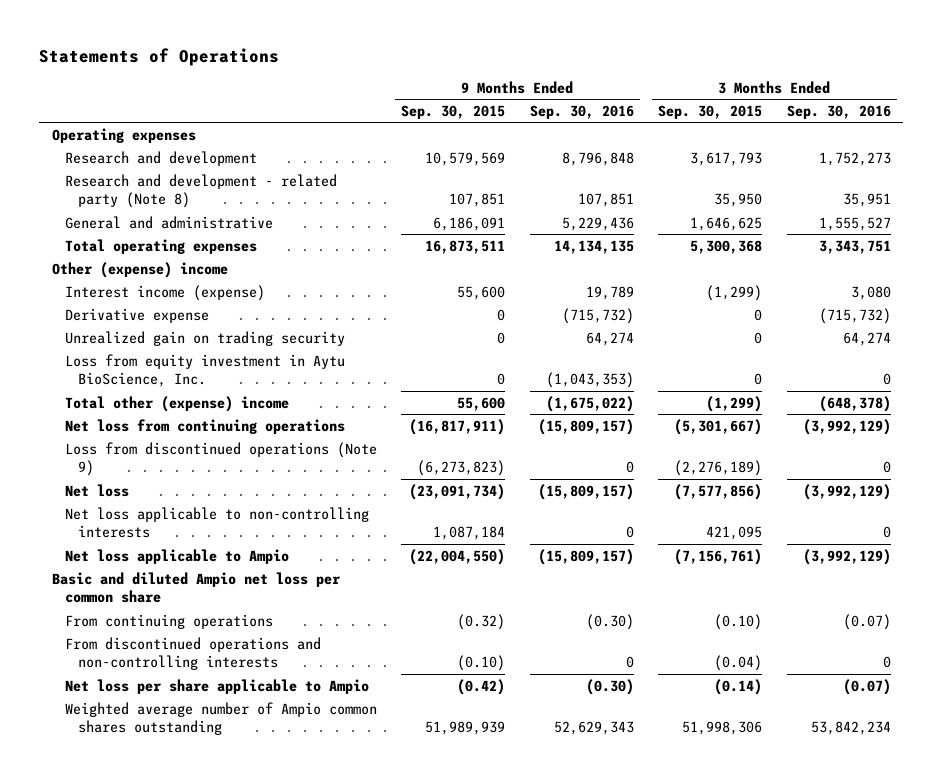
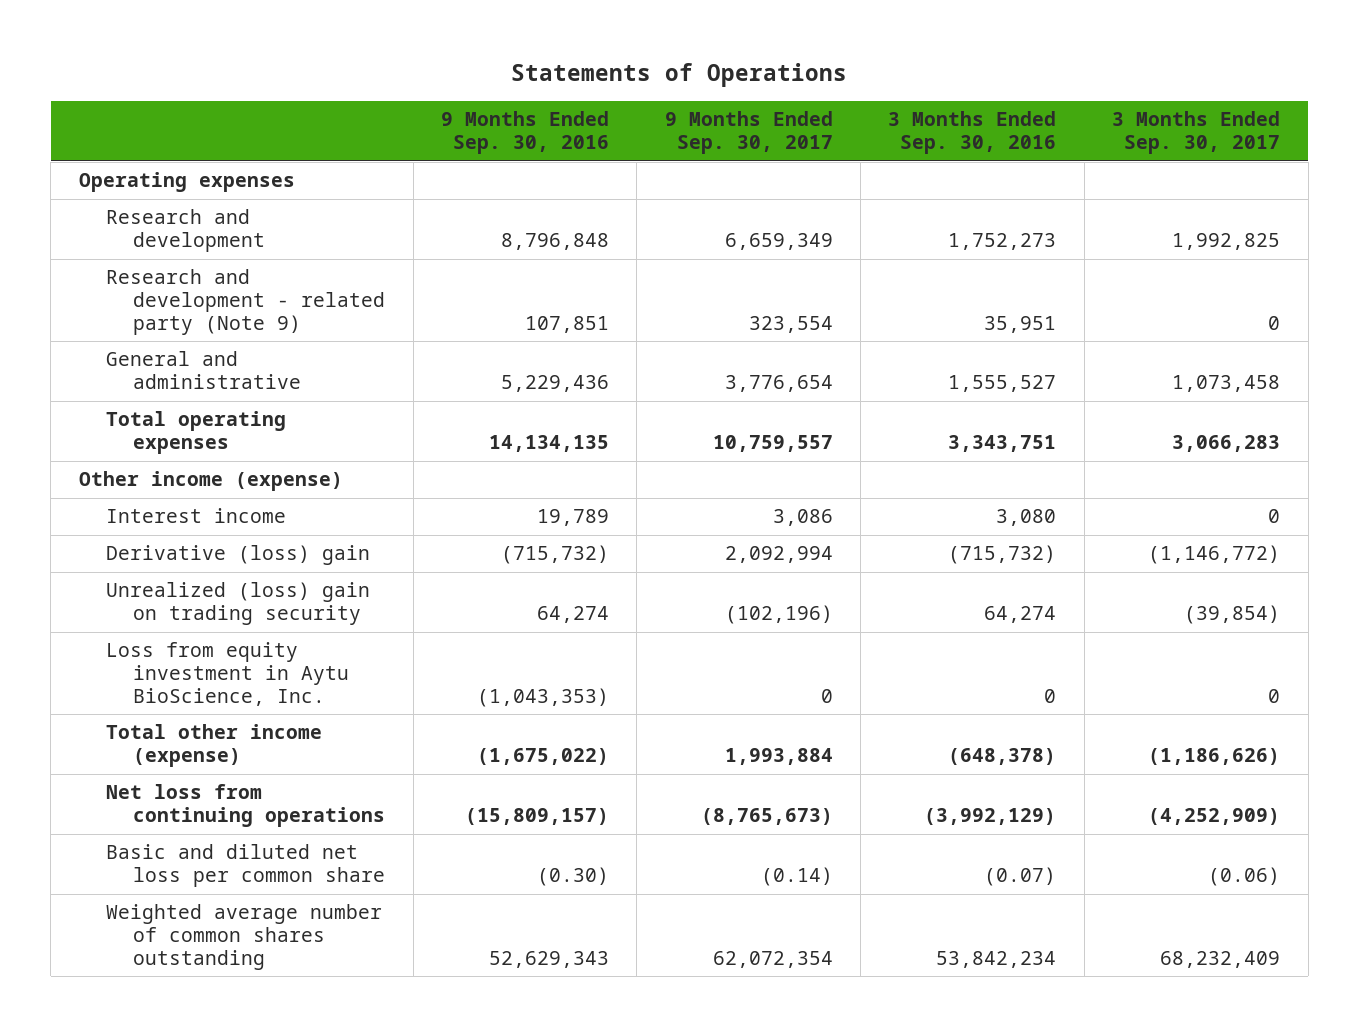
[401,105,506,120] Sep. 30, 2015 -> none
[658,105,763,120] Sep. 30, 2015 -> none
none -> [664,111,833,155] 9 Months Ended Sep. 30, 2017
none -> [1112,111,1281,155] 3 Months Ended Sep. 30, 2017
[64,173,337,209] Research and development - related party (Note 8) -> [105,269,386,336] Research and development - related party (Note 9)
[51,261,228,278] Other (expense) income -> [78,471,343,492] Other income (expense)
[64,284,265,301] Interest income (expense) -> [105,508,286,524] Interest income
[64,307,209,323] Derivative expense -> [105,545,370,566] Derivative (loss) gain
[64,330,345,346] Unrealized gain on trading security -> [105,582,370,626] Unrealized (loss) gain on trading security
[64,395,289,412] Total other (expense) income -> [105,724,322,768] Total other income (expense)
[64,441,377,477] Loss from discontinued operations (Note 9) -> none
[64,483,129,497] Net loss -> none
[64,506,369,539] Net loss applicable to non-controlling interests -> none
[64,548,289,564] Net loss applicable to Ampio -> none
[51,571,341,604] Basic and diluted Ampio net loss per common share -> none
[64,613,273,629] From continuing operations -> none
[64,636,321,671] From discontinued operations and non-controlling interests -> none
[64,678,369,694] Net loss per share applicable to Ampio -> [105,844,386,888] Basic and diluted net loss per common share
[64,701,377,736] Weighted average number of Ampio common shares outstanding -> [105,904,382,971] Weighted average number of common shares outstanding

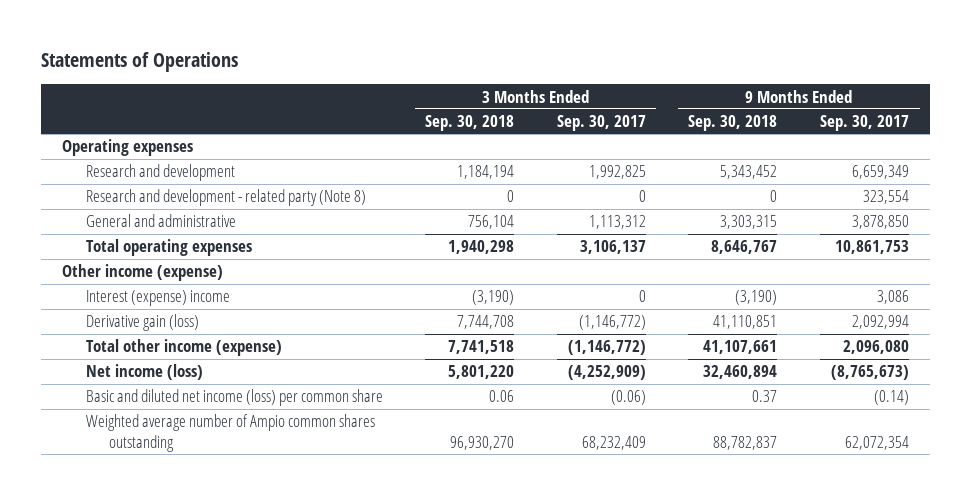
[440,111,609,155] 9 Months Ended Sep. 30, 2016 -> none
[888,111,1057,155] 3 Months Ended Sep. 30, 2016 -> none
none -> [425,115,515,132] Sep. 30, 2018
none -> [688,115,778,132] Sep. 30, 2018
[105,269,386,336] Research and development - related party (Note 9) -> [85,189,366,207] Research and development - related party (Note 8)
[724,375,833,393] 3,776,654 -> [852,215,910,230] 3,878,850
[1172,375,1281,393] 1,073,458 -> [588,215,646,230] 1,113,312
[712,435,833,453] 10,759,557 -> [835,240,910,255] 10,861,753
[1172,435,1281,453] 3,066,283 -> [579,240,646,255] 3,106,137
[105,582,370,626] Unrealized (loss) gain on trading security -> none
[105,642,350,707] Loss from equity investment in Aytu BioScience, Inc. -> none
[105,508,286,524] Interest income -> [85,290,230,307] Interest (expense) income
[105,545,370,566] Derivative (loss) gain -> [85,314,199,332] Derivative gain (loss)
[724,748,833,766] 1,993,884 -> [843,340,910,355] 2,096,080
[1148,748,1281,766] (1,186,626) -> [567,340,646,356] (1,146,772)
[105,784,386,828] Net loss from continuing operations -> [85,364,203,381] Net income (loss)
[105,844,386,888] Basic and diluted net loss per common share -> [85,389,383,407] Basic and diluted net income (loss) per common share
[105,904,382,971] Weighted average number of common shares outstanding -> [85,414,375,452] Weighted average number of Ampio common shares outstanding

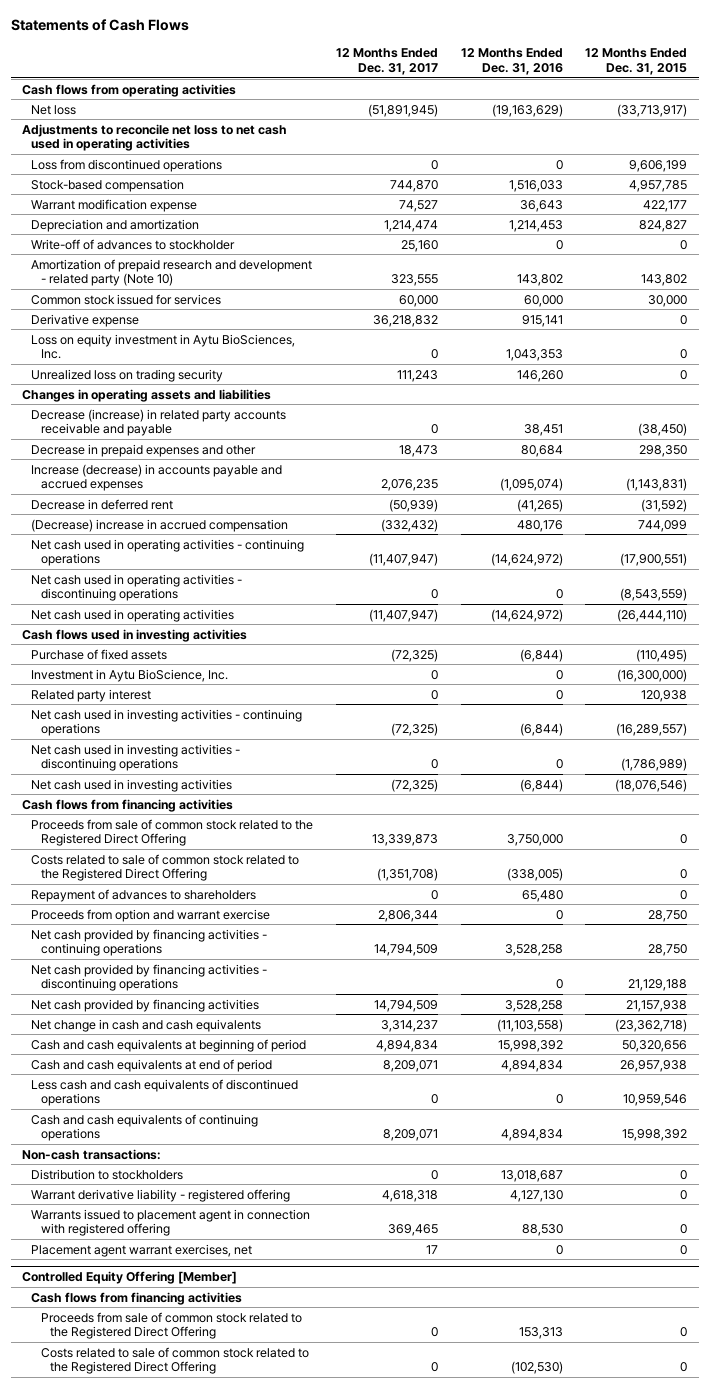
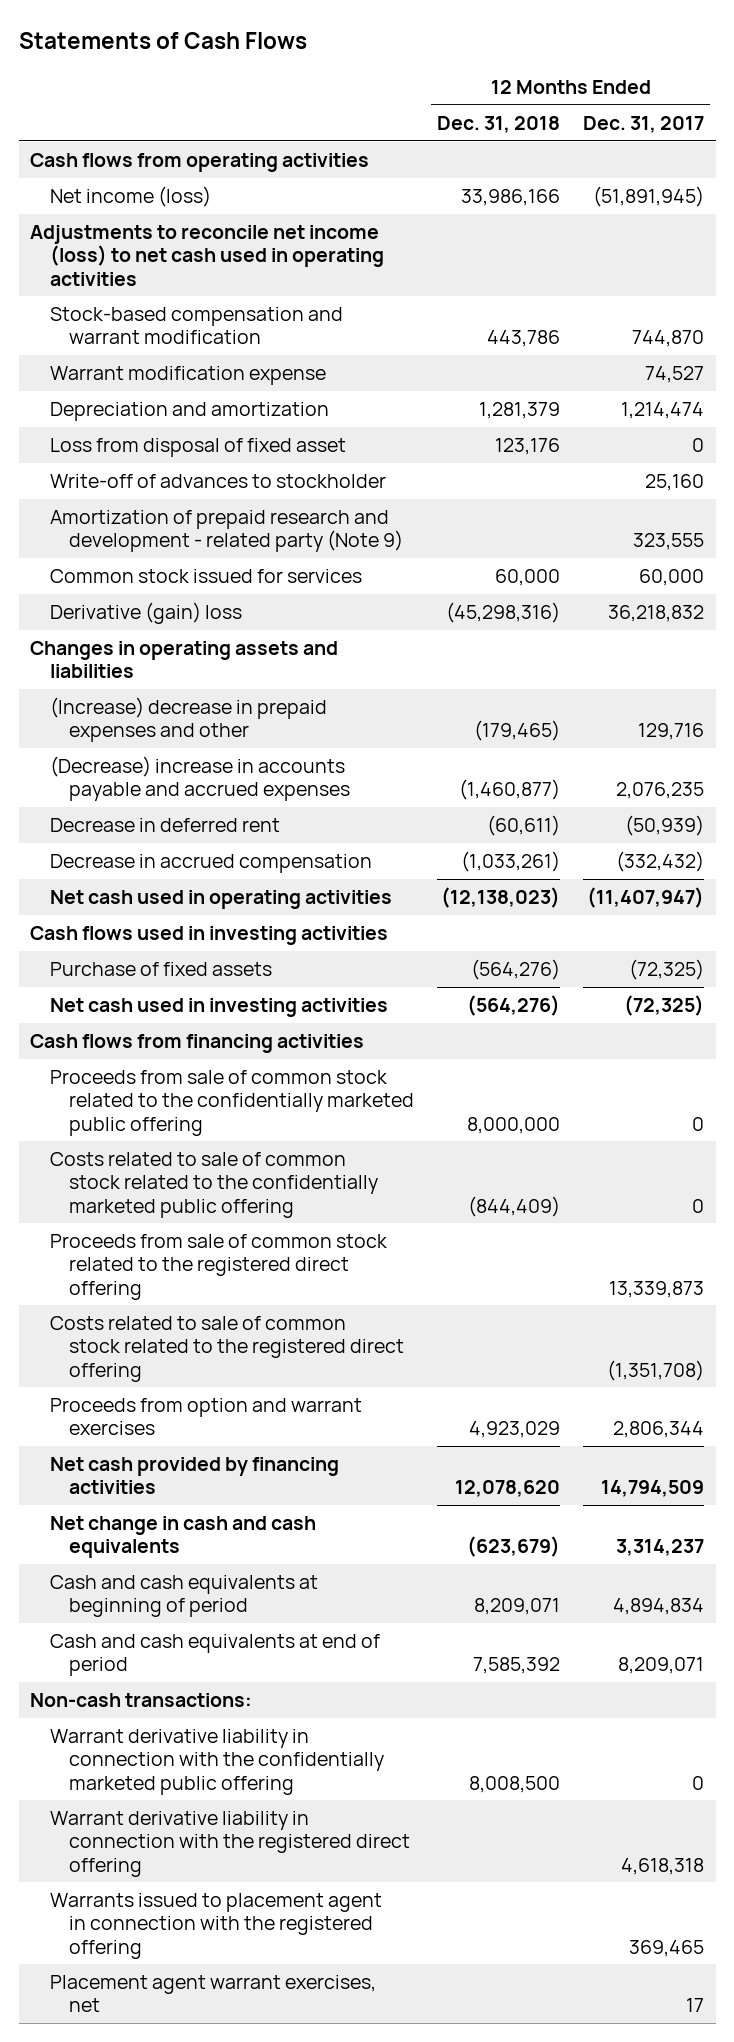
[460,48,563,76] 12 Months Ended Dec. 31, 2016 -> none
[585,48,688,76] 12 Months Ended Dec. 31, 2015 -> none
none -> [437,115,561,133] Dec. 31, 2018
[31,158,223,172] Loss from discontinued operations -> none
[31,104,77,115] Net loss -> [49,186,211,208] Net income (loss)
[22,123,288,152] Adjustments to reconcile net loss to net cash used in operating activities -> [30,225,384,286] Adjustments to reconcile net income (loss) to net cash used in operating activities
[31,178,185,192] Stock-based compensation -> [49,307,343,345] Stock-based compensation and warrant modification
none -> [49,438,346,458] Loss from disposal of fixed asset
[31,258,313,287] Amortization of prepaid research and development - related party (Note 10) -> [49,510,403,553] Amortization of prepaid research and development - related party (Note 9)
[31,333,296,360] Loss on equity investment in Aytu BioSciences, Inc. -> none
[31,368,224,382] Unrealized loss on trading security -> none
[31,313,140,327] Derivative expense -> [49,602,242,625] Derivative (gain) loss
[31,408,287,437] Decrease (increase) in related party accounts receivable and payable -> none
[31,443,257,457] Decrease in prepaid expenses and other -> [49,697,327,743] (Increase) decrease in prepaid expenses and other
[398,444,438,457] 18,473 -> [638,723,705,741] 129,716
[31,463,283,492] Increase (decrease) in accounts payable and accrued expenses -> [49,756,350,802] (Decrease) increase in accounts payable and accrued expenses
[31,538,305,567] Net cash used in operating activities - continuing operations -> none
[31,573,243,602] Net cash used in operating activities - discontinuing operations -> none
[31,518,289,532] (Decrease) increase in accrued compensation -> [49,854,372,874] Decrease in accrued compensation
[31,668,229,682] Investment in Aytu BioScience, Inc. -> none
[31,688,152,702] Related party interest -> none
[31,708,303,737] Net cash used in investing activities - continuing operations -> none
[31,743,241,772] Net cash used in investing activities - discontinuing operations -> none
[31,888,257,902] Repayment of advances to shareholders -> none
[31,928,268,957] Net cash provided by financing activities - continuing operations -> none
[31,963,268,992] Net cash provided by financing activities - discontinuing operations -> none
[31,818,314,847] Proceeds from sale of common stock related to the Registered Direct Offering -> [49,1070,414,1136] Proceeds from sale of common stock related to the confidentially marketed public offering
[371,834,438,847] 13,339,873 -> [692,1116,705,1131] 0
[31,853,300,882] Costs related to sale of common stock related to the Registered Direct Offering -> [49,1152,378,1218] Costs related to sale of common stock related to the confidentially marketed public offering
[376,868,438,882] (1,351,708) -> [692,1198,705,1213] 0
none -> [49,1234,388,1300] Proceeds from sale of common stock related to the registered direct offering
none -> [49,1316,404,1382] Costs related to sale of common stock related to the registered direct offering
[31,908,271,922] Proceeds from option and warrant exercise -> [49,1398,362,1436] Proceeds from option and warrant exercises
[31,1078,299,1107] Less cash and cash equivalents of discontinued operations -> none
[31,1113,259,1142] Cash and cash equivalents of continuing operations -> none
[31,1168,184,1180] Distribution to stockholders -> none
[31,1188,291,1202] Warrant derivative liability - registered offering -> [49,1729,384,1795] Warrant derivative liability in connection with the confidentially marketed public offering
[381,1189,438,1202] 4,618,318 -> [692,1775,705,1790] 0
none -> [49,1811,410,1877] Warrant derivative liability in connection with the registered direct offering
[31,1208,311,1237] Warrants issued to placement agent in connection with registered offering -> [49,1893,382,1959] Warrants issued to placement agent in connection with the registered offering
[22,1270,238,1284] Controlled Equity Offering [Member] -> none
[31,1291,243,1305] Cash flows from financing activities -> none
[40,1311,302,1340] Proceeds from sale of common stock related to the Registered Direct Offering -> none
[40,1346,309,1375] Costs related to sale of common stock related to the Registered Direct Offering -> none

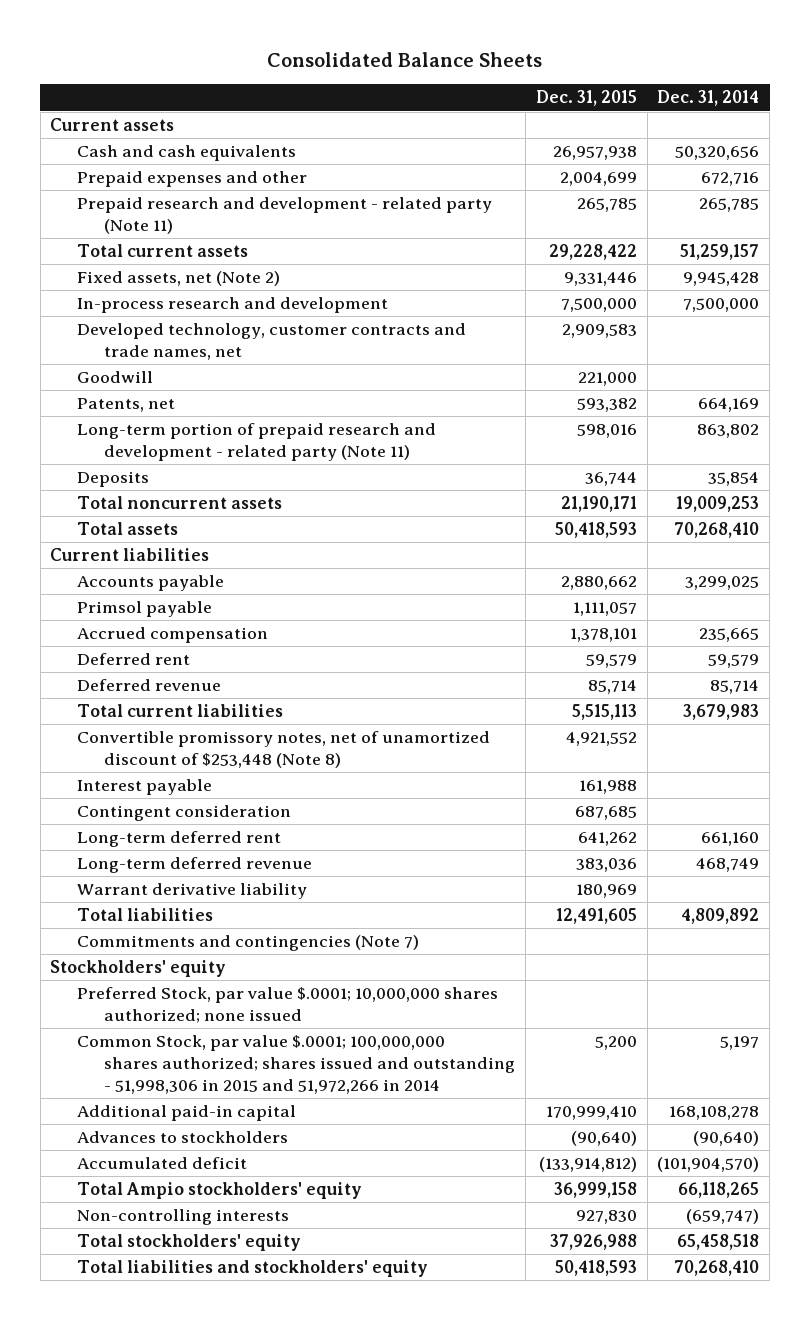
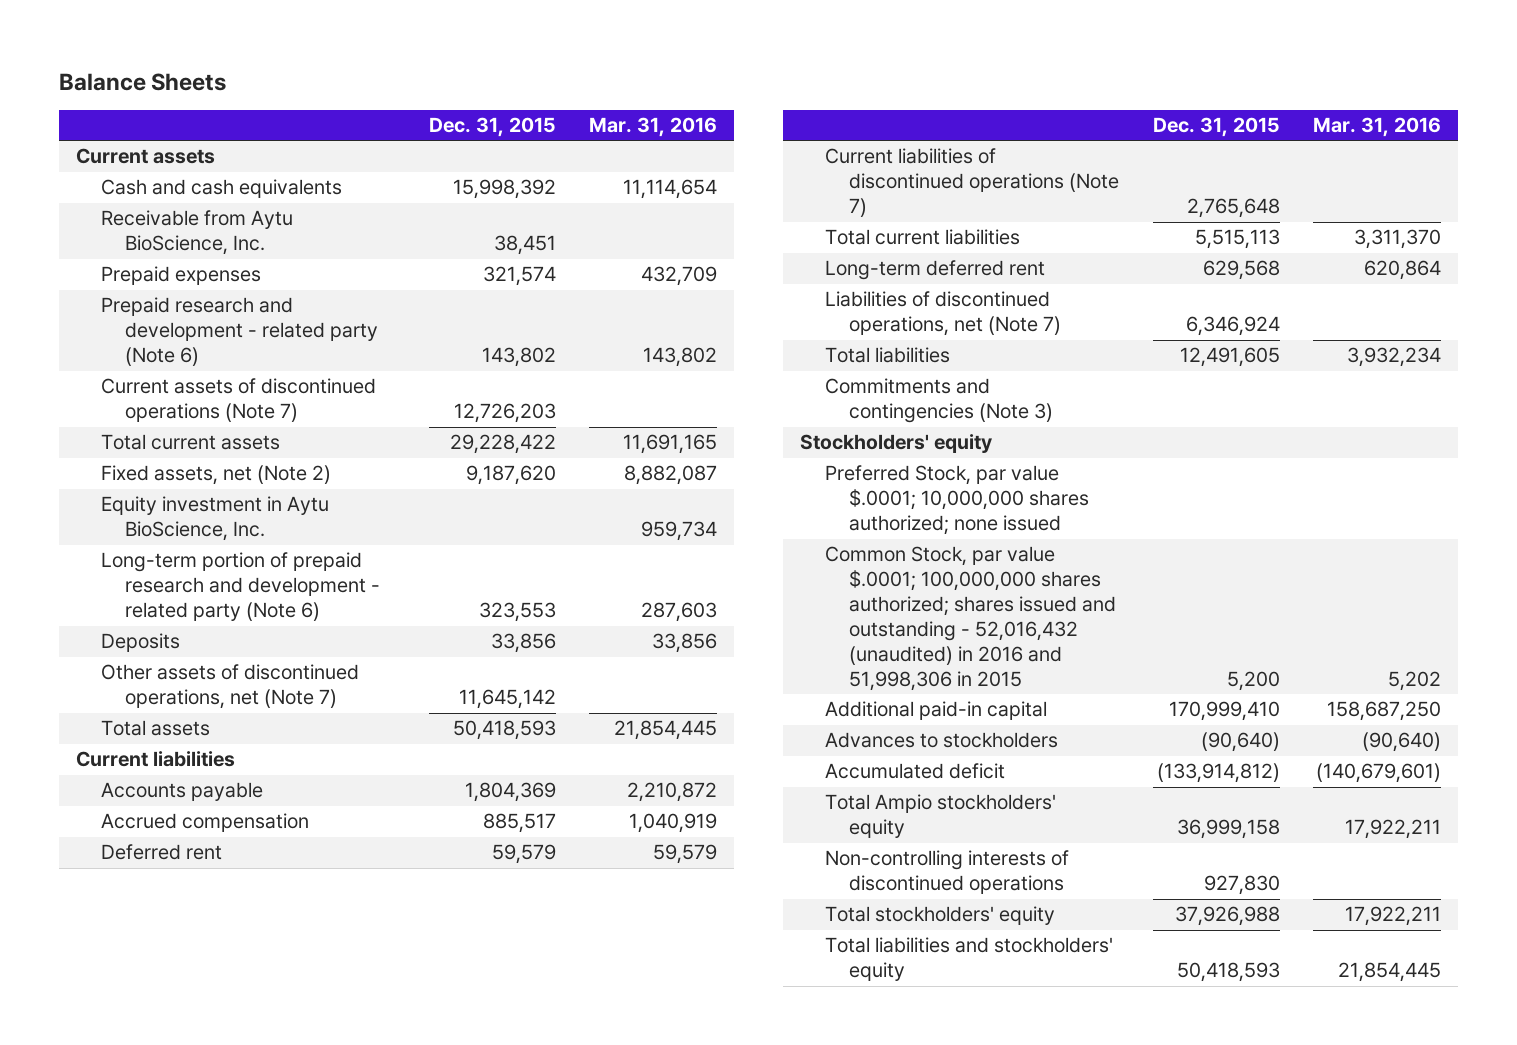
[266,51,542,67] Consolidated Balance Sheets -> [59,72,227,91] Balance Sheets
[657,90,760,107] Dec. 31, 2014 -> none
none -> [588,117,717,138] Mar. 31, 2016
[552,146,637,161] 26,957,938 -> [452,179,556,200] 15,998,392
none -> [100,210,293,256] Receivable from Aytu BioScience, Inc.
[77,171,308,188] Prepaid expenses and other -> [100,266,261,286] Prepaid expenses
[559,172,637,187] 2,004,699 -> [482,266,556,287] 321,574
[77,197,493,234] Prepaid research and development - related party (Note 11) -> [100,297,379,367] Prepaid research and development - related party (Note 6)
[576,198,637,213] 265,785 -> [481,347,556,368] 143,802
none -> [100,378,376,423] Current assets of discontinued operations (Note 7)
[77,297,389,314] In-process research and development -> none
[77,323,467,360] Developed technology, customer contracts and trade names, net -> none
[77,371,154,384] Goodwill -> none
[77,398,176,413] Patents, net -> none
[77,496,283,510] Total noncurrent assets -> none
[563,272,637,287] 9,331,446 -> [465,465,556,486] 9,187,620
none -> [100,496,329,542] Equity investment in Aytu BioScience, Inc.
[77,423,437,461] Long-term portion of prepaid research and development - related party (Note 11) -> [100,552,381,622] Long-term portion of prepaid research and development - related party (Note 6)
[576,424,637,439] 598,016 -> [478,602,556,623] 323,553
[584,472,637,487] 36,744 -> [490,633,556,654] 33,856
none -> [100,664,359,710] Other assets of discontinued operations, net (Note 7)
[77,601,213,618] Primsol payable -> none
[560,576,637,591] 2,880,662 -> [464,782,556,803] 1,804,369
[569,628,637,643] 1,378,101 -> [482,813,556,834] 885,517
[77,679,222,692] Deferred revenue -> none
none -> [824,148,1120,218] Current liabilities of discontinued operations (Note 7)
[77,731,491,768] Convertible promissory notes, net of unamortized discount of $253,448 (Note 8) -> none
[77,779,213,796] Interest payable -> none
[77,805,292,822] Contingent consideration -> none
[77,857,313,874] Long-term deferred revenue -> none
[77,883,308,900] Warrant derivative liability -> none
[577,832,637,847] 641,262 -> [1202,260,1280,281] 629,568
none -> [824,291,1062,337] Liabilities of discontinued operations, net (Note 7)
[77,935,420,952] Commitments and contingencies (Note 7) -> [824,378,1054,424] Commitments and contingencies (Note 3)
[77,1035,516,1094] Common Stock, par value $.0001; 100,000,000 shares authorized; shares issued and outstanding - 51,998,306 in 2015 and 51,972,266 in 2014 -> [824,546,1117,691] Common Stock, par value $.0001; 100,000,000 shares authorized; shares issued and outstanding - 52,016,432 (unaudited) in 2016 and 51,998,306 in 2015
[77,1209,290,1226] Non-controlling interests -> [824,850,1069,895] Non-controlling interests of discontinued operations

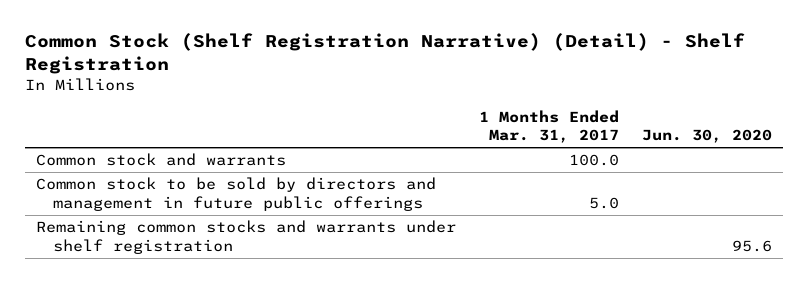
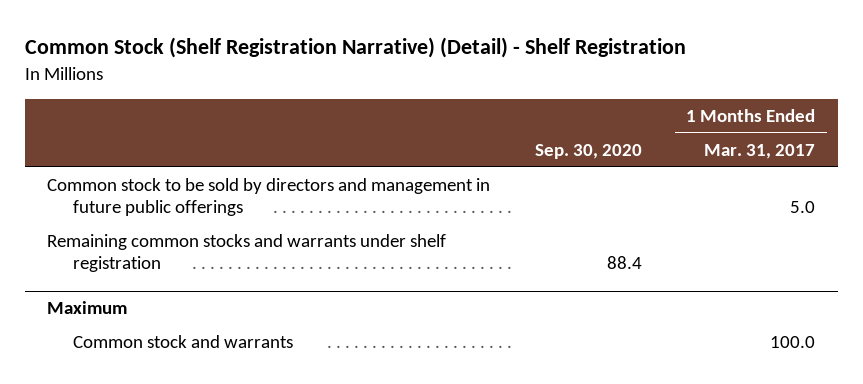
[641,129,772,144] Jun. 30, 2020 -> none
none -> [534,143,642,159] Sep. 30, 2020
[35,153,286,167] Common stock and warrants -> none
none -> [47,301,128,315] Maximum
none -> [72,335,293,349] Common stock and warrants

